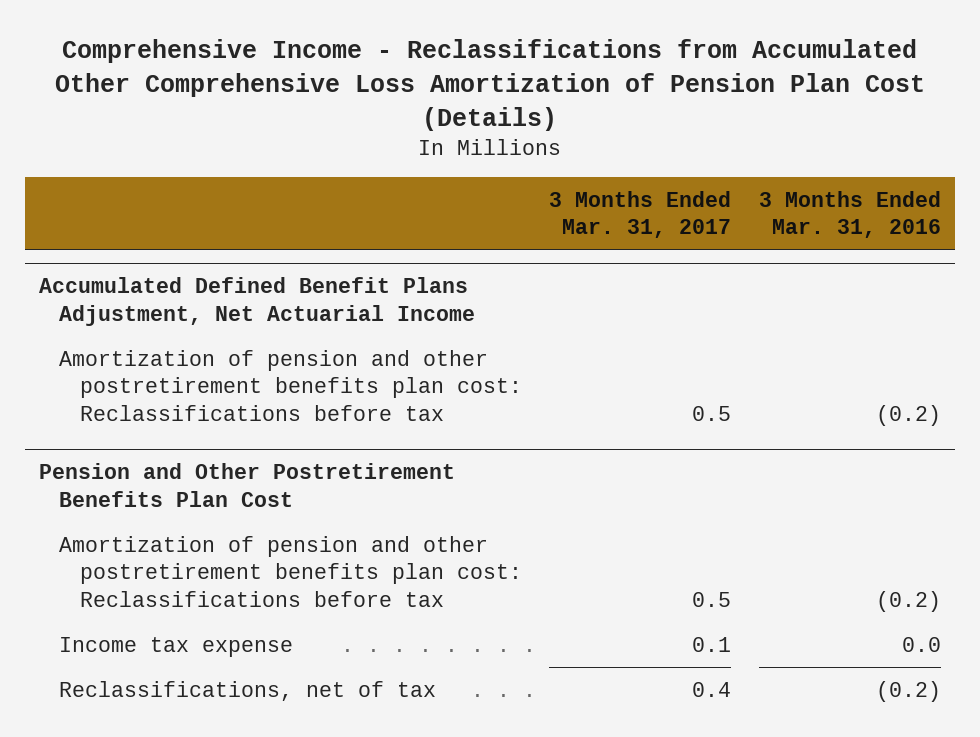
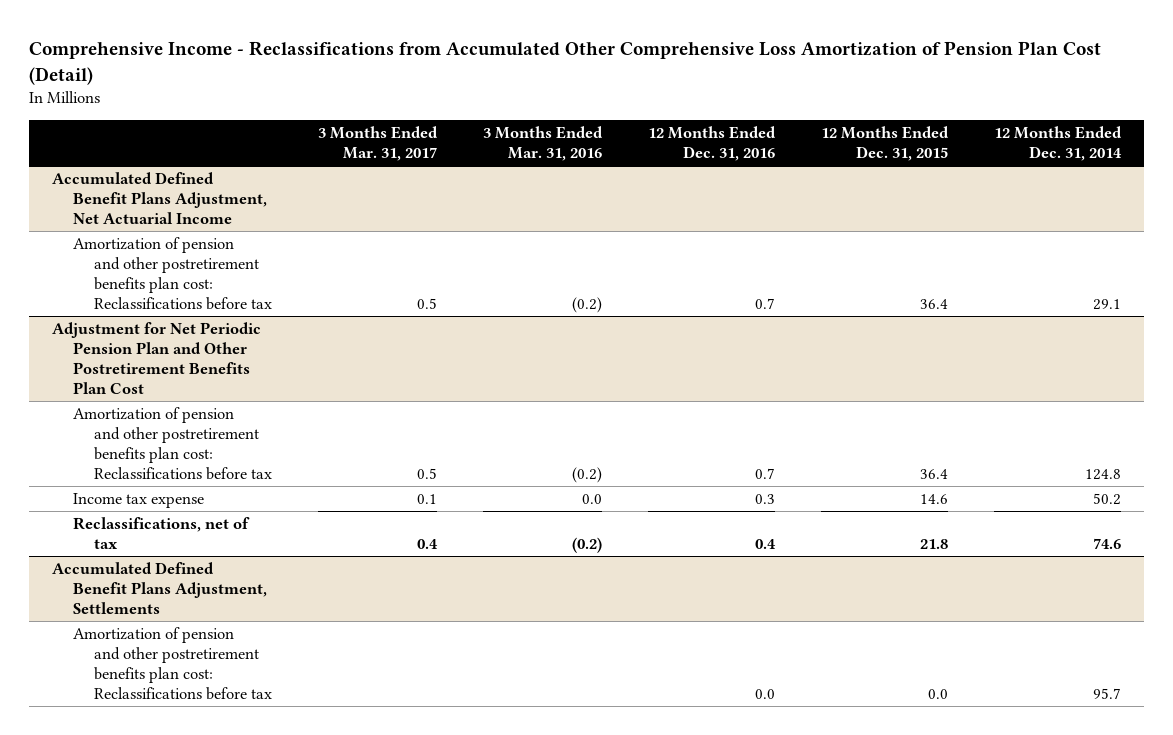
[54,39,925,131] Comprehensive Income - Reclassifications from Accumulated Other Comprehensive Loss Amortization of Pension Plan Cost (Details) -> [28,40,1101,85] Comprehensive Income - Reclassifications from Accumulated Other Comprehensive Loss Amortization of Pension Plan Cost (Detail)
none -> [647,125,776,161] 12 Months Ended Dec. 31, 2016
none -> [820,125,949,161] 12 Months Ended Dec. 31, 2015
none -> [993,125,1122,161] 12 Months Ended Dec. 31, 2014
[38,463,455,507] Pension and Other Postretirement Benefits Plan Cost -> [51,322,261,395] Adjustment for Net Periodic Pension Plan and Other Postretirement Benefits Plan Cost
none -> [51,562,267,615] Accumulated Defined Benefit Plans Adjustment, Settlements
none -> [72,627,272,701] Amortization of pension and other postretirement benefits plan cost: Reclassifications before tax

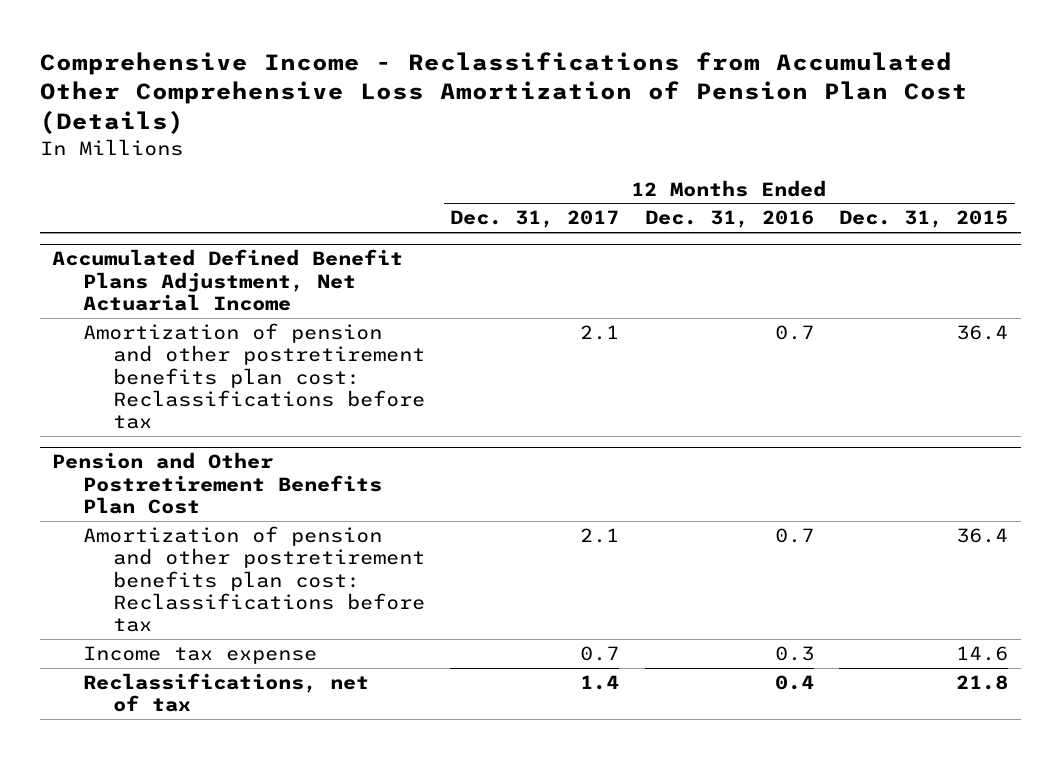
[28,40,1101,85] Comprehensive Income - Reclassifications from Accumulated Other Comprehensive Loss Amortization of Pension Plan Cost (Detail) -> [39,51,968,135] Comprehensive Income - Reclassifications from Accumulated Other Comprehensive Loss Amortization of Pension Plan Cost (Details)
[317,125,438,161] 3 Months Ended Mar. 31, 2017 -> none
[482,125,603,161] 3 Months Ended Mar. 31, 2016 -> none
[993,125,1122,161] 12 Months Ended Dec. 31, 2014 -> none
none -> [450,210,620,229] Dec. 31, 2017
[51,322,261,395] Adjustment for Net Periodic Pension Plan and Other Postretirement Benefits Plan Cost -> [52,452,382,514] Pension and Other Postretirement Benefits Plan Cost
[51,562,267,615] Accumulated Defined Benefit Plans Adjustment, Settlements -> none
[72,627,272,701] Amortization of pension and other postretirement benefits plan cost: Reclassifications before tax -> none

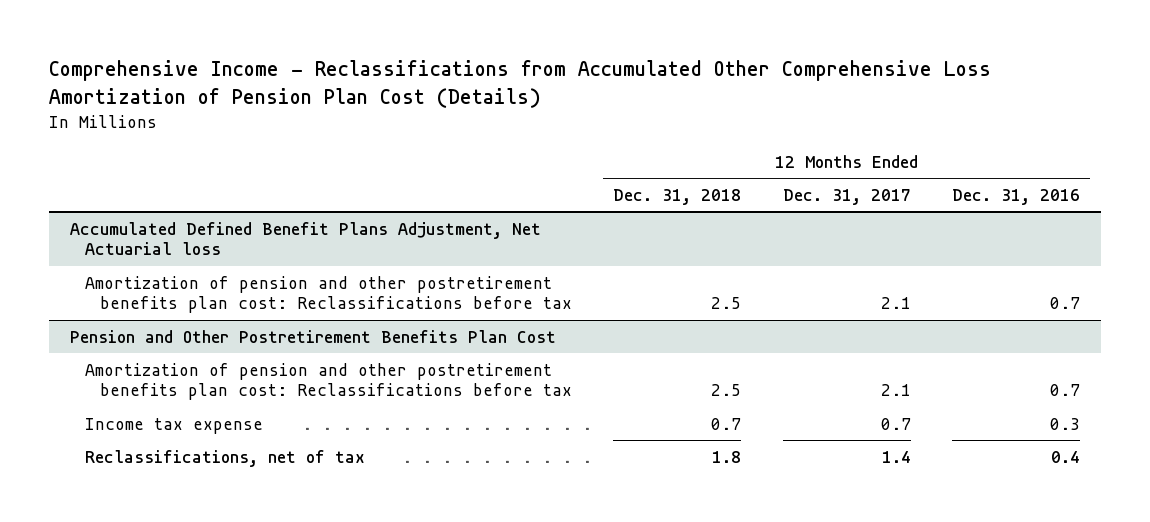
[839,210,1009,229] Dec. 31, 2015 -> none
none -> [613,189,742,206] Dec. 31, 2018
[52,249,404,311] Accumulated Defined Benefit Plans Adjustment, Net Actuarial Income -> [69,221,541,256] Accumulated Defined Benefit Plans Adjustment, Net Actuarial loss

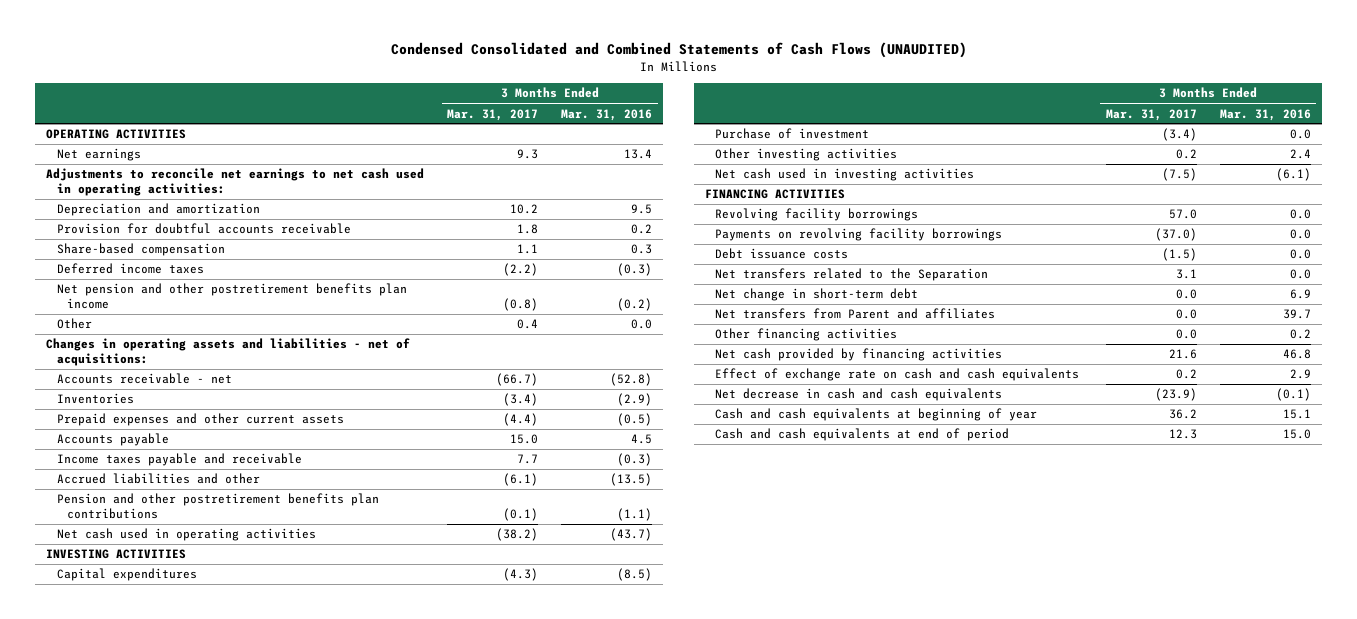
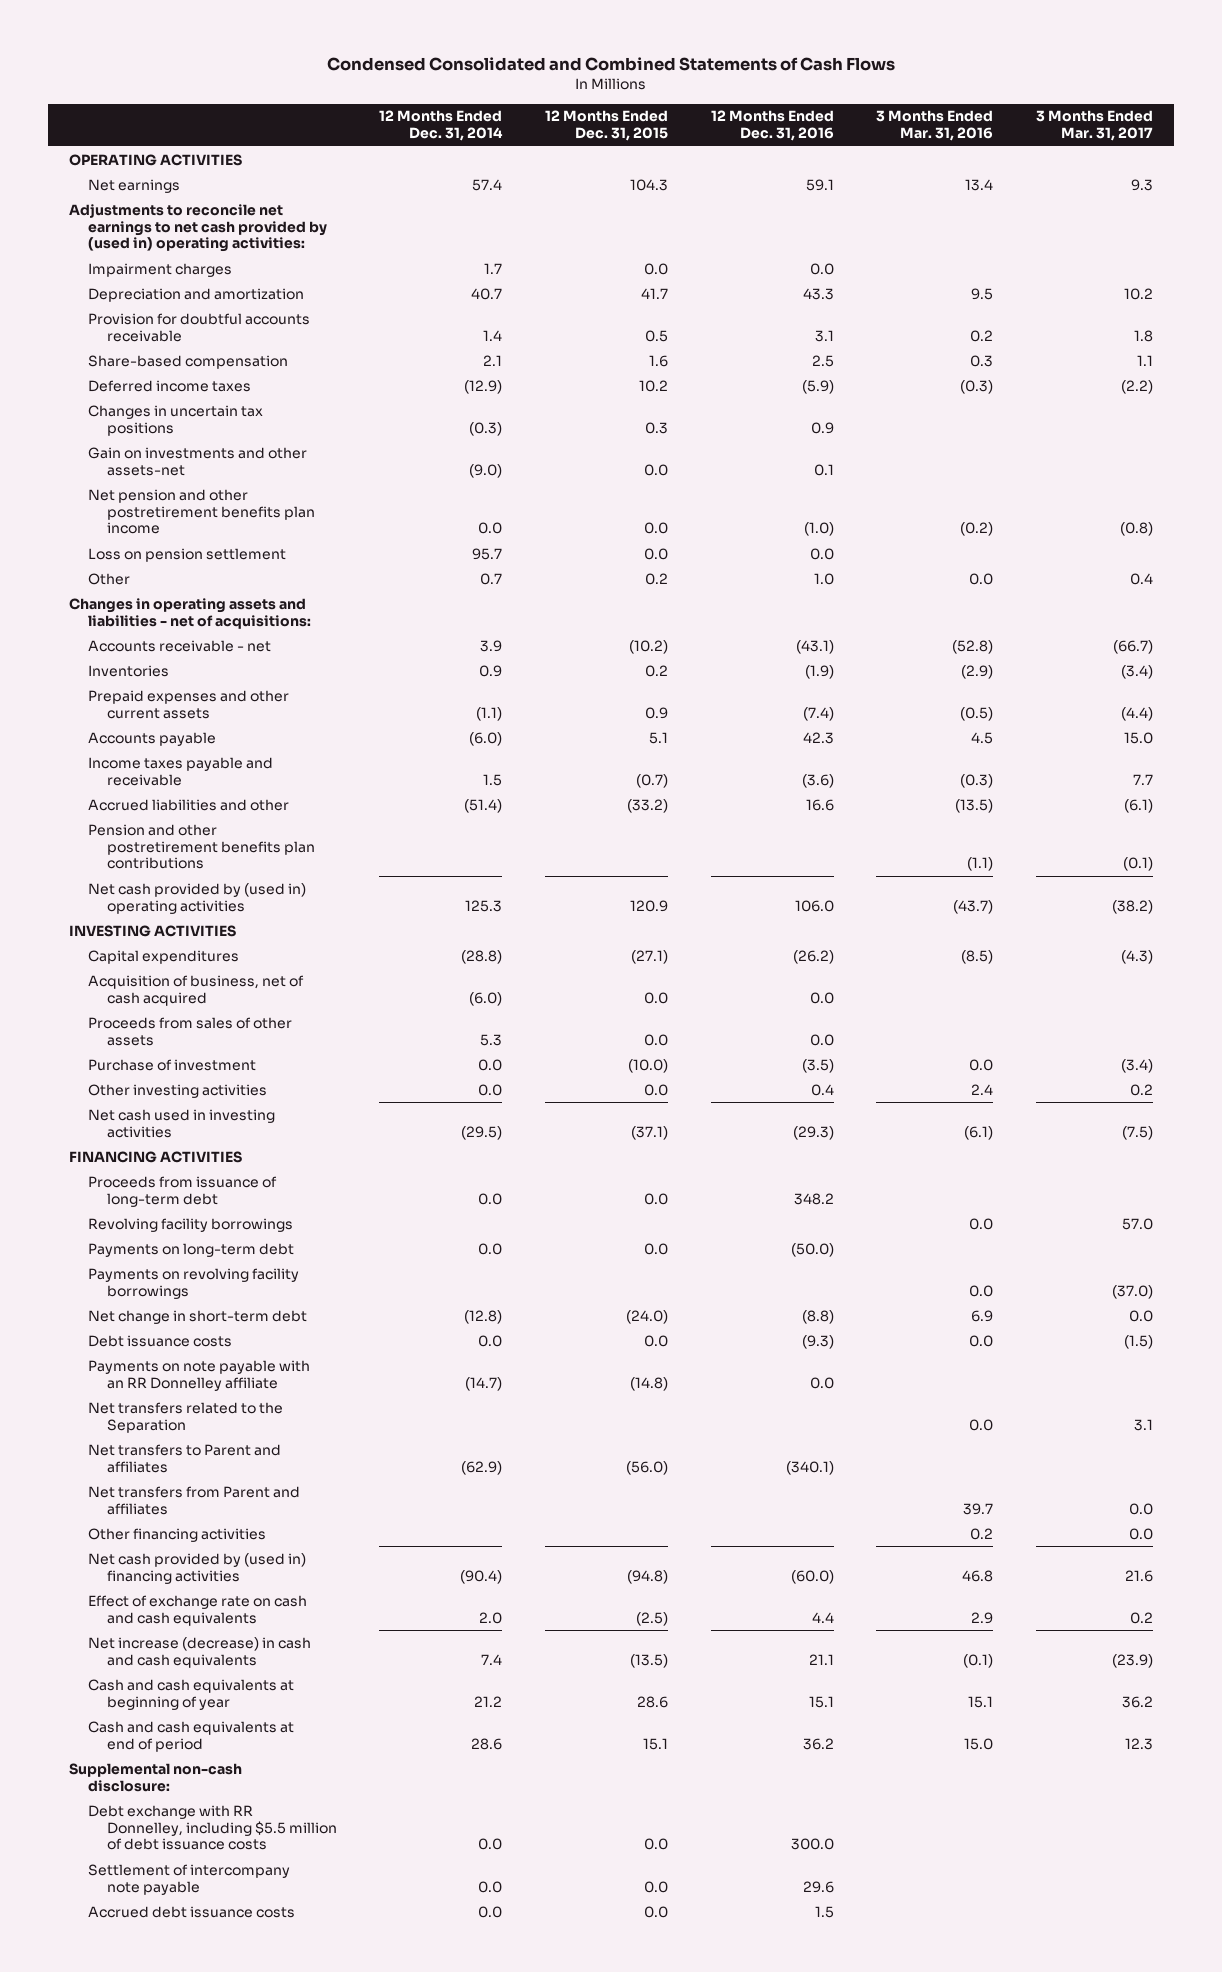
[390,42,967,59] Condensed Consolidated and Combined Statements of Cash Flows (UNAUDITED) -> [327,57,896,72] Condensed Consolidated and Combined Statements of Cash Flows
none -> [379,110,504,142] 12 Months Ended Dec. 31, 2014
none -> [545,110,669,142] 12 Months Ended Dec. 31, 2015
none -> [710,110,834,142] 12 Months Ended Dec. 31, 2016
[46,168,425,197] Adjustments to reconcile net earnings to net cash used in operating activities: -> [69,203,328,253] Adjustments to reconcile net earnings to net cash provided by (used in) operating activities:
none -> [88,262,233,277] Impairment charges
none -> [88,404,264,436] Changes in uncertain tax positions
none -> [88,446,308,476] Gain on investments and other assets-net
none -> [88,547,287,562] Loss on pension settlement
[56,528,316,542] Net cash used in operating activities -> [88,882,307,914] Net cash provided by (used in) operating activities
none -> [88,974,305,1006] Acquisition of business, net of cash acquired
none -> [88,1016,293,1046] Proceeds from sales of other assets
none -> [88,1175,278,1207] Proceeds from issuance of long-term debt
none -> [88,1242,295,1257] Payments on long-term debt
[715,288,919,302] Net change in short-term debt -> [88,1309,308,1324] Net change in short-term debt
none -> [88,1359,311,1391] Payments on note payable with an RR Donnelley affiliate
none -> [88,1443,282,1473] Net transfers to Parent and affiliates
[715,348,1003,362] Net cash provided by financing activities -> [88,1552,307,1584] Net cash provided by (used in) financing activities
[715,388,1003,402] Net decrease in cash and cash equivalents -> [88,1636,312,1668] Net increase (decrease) in cash and cash equivalents
none -> [69,1762,243,1792] Supplemental non-cash disclosure:
none -> [88,1804,337,1851] Debt exchange with RR Donnelley, including $5.5 million of debt issuance costs
none -> [88,1863,291,1895] Settlement of intercompany note payable
none -> [88,1905,296,1918] Accrued debt issuance costs

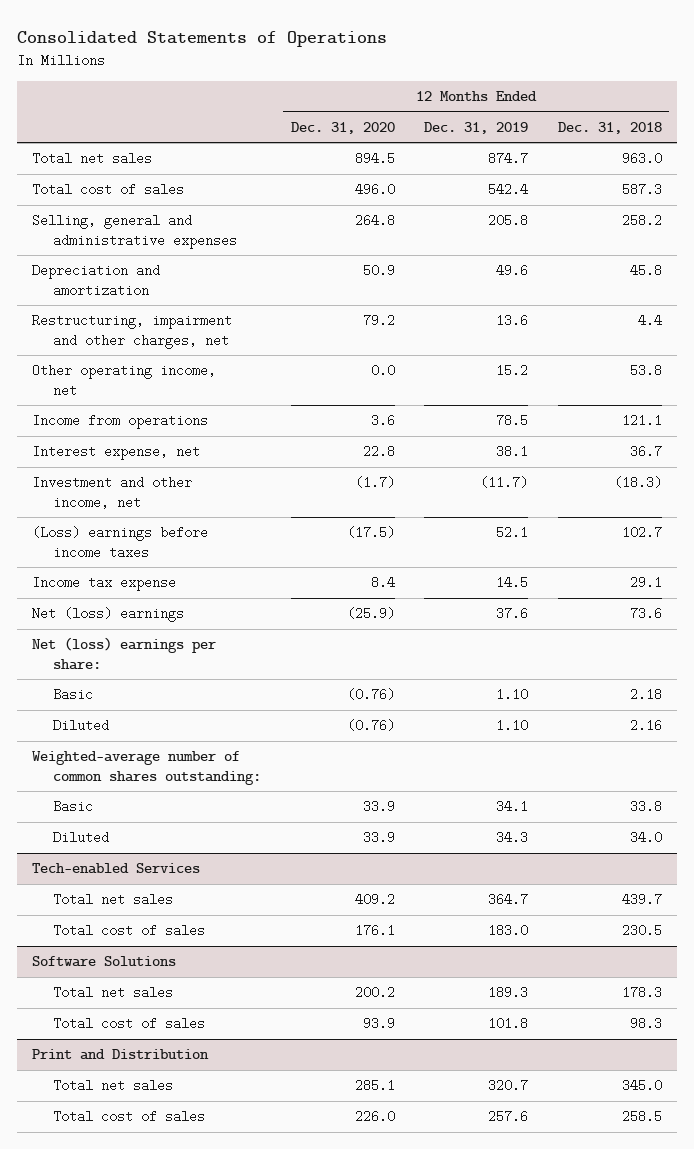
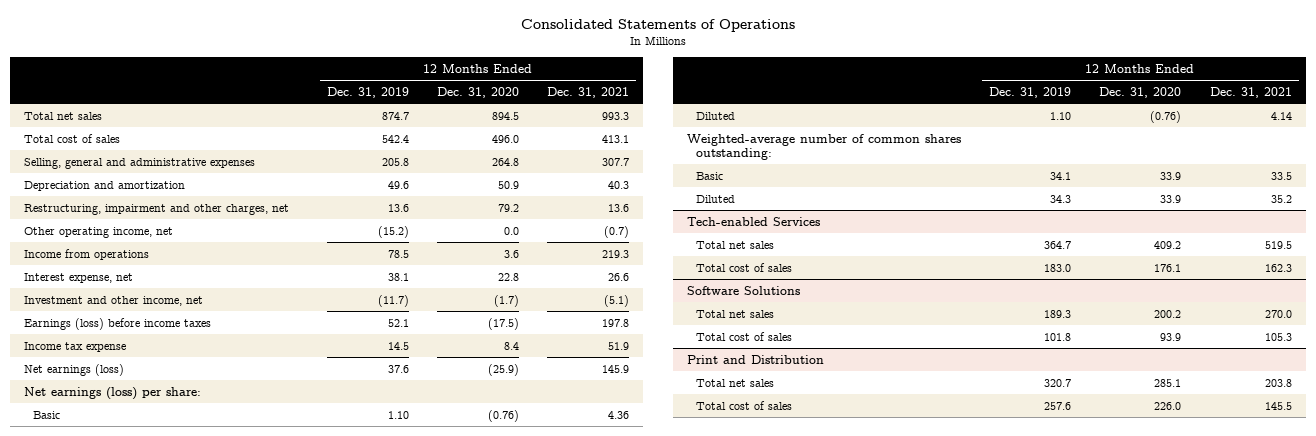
[557,121,662,134] Dec. 31, 2018 -> none
none -> [546,86,629,98] Dec. 31, 2021
[496,364,529,378] 15.2 -> [377,225,409,238] (15.2)
[32,526,209,560] (Loss) earnings before income taxes -> [24,317,212,330] Earnings (loss) before income taxes
[32,607,185,623] Net (loss) earnings -> [24,363,125,376] Net earnings (loss)
[32,637,217,671] Net (loss) earnings per share: -> [24,386,202,400] Net earnings (loss) per share:

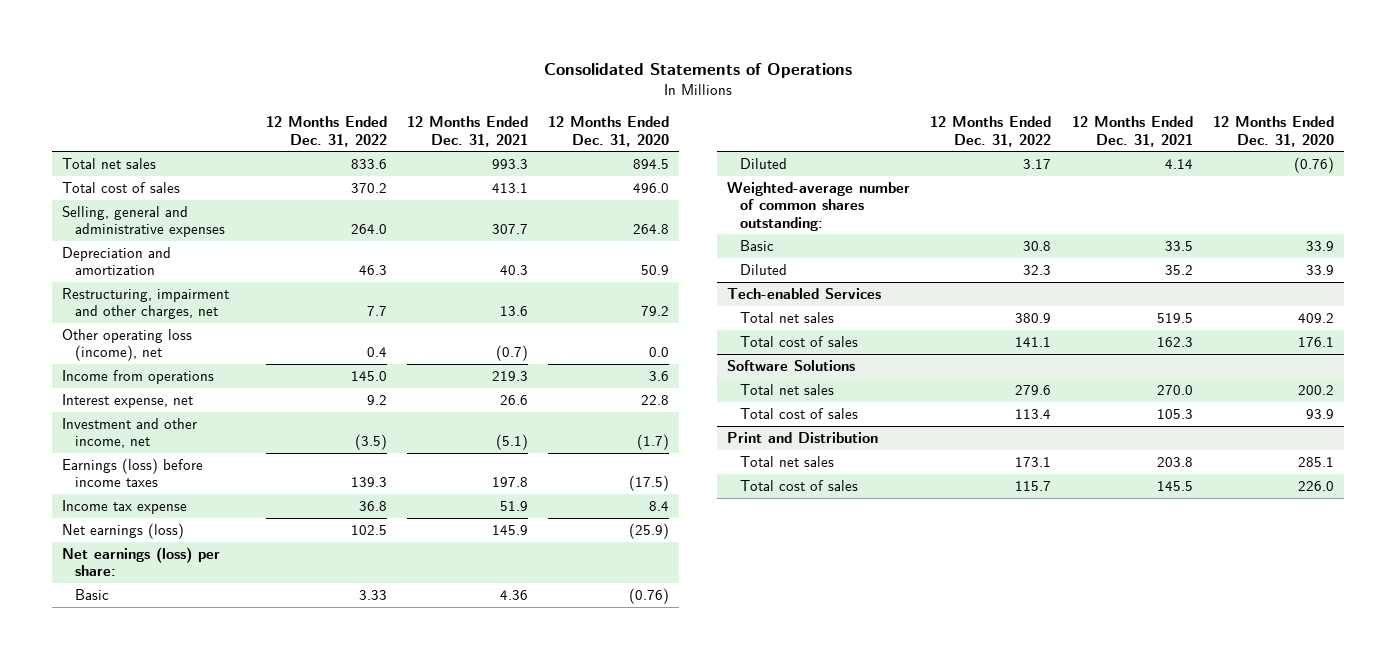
[326,86,409,98] Dec. 31, 2019 -> none
none -> [265,116,387,147] 12 Months Ended Dec. 31, 2022
[24,226,174,238] Other operating income, net -> [62,328,193,362] Other operating loss (income), net

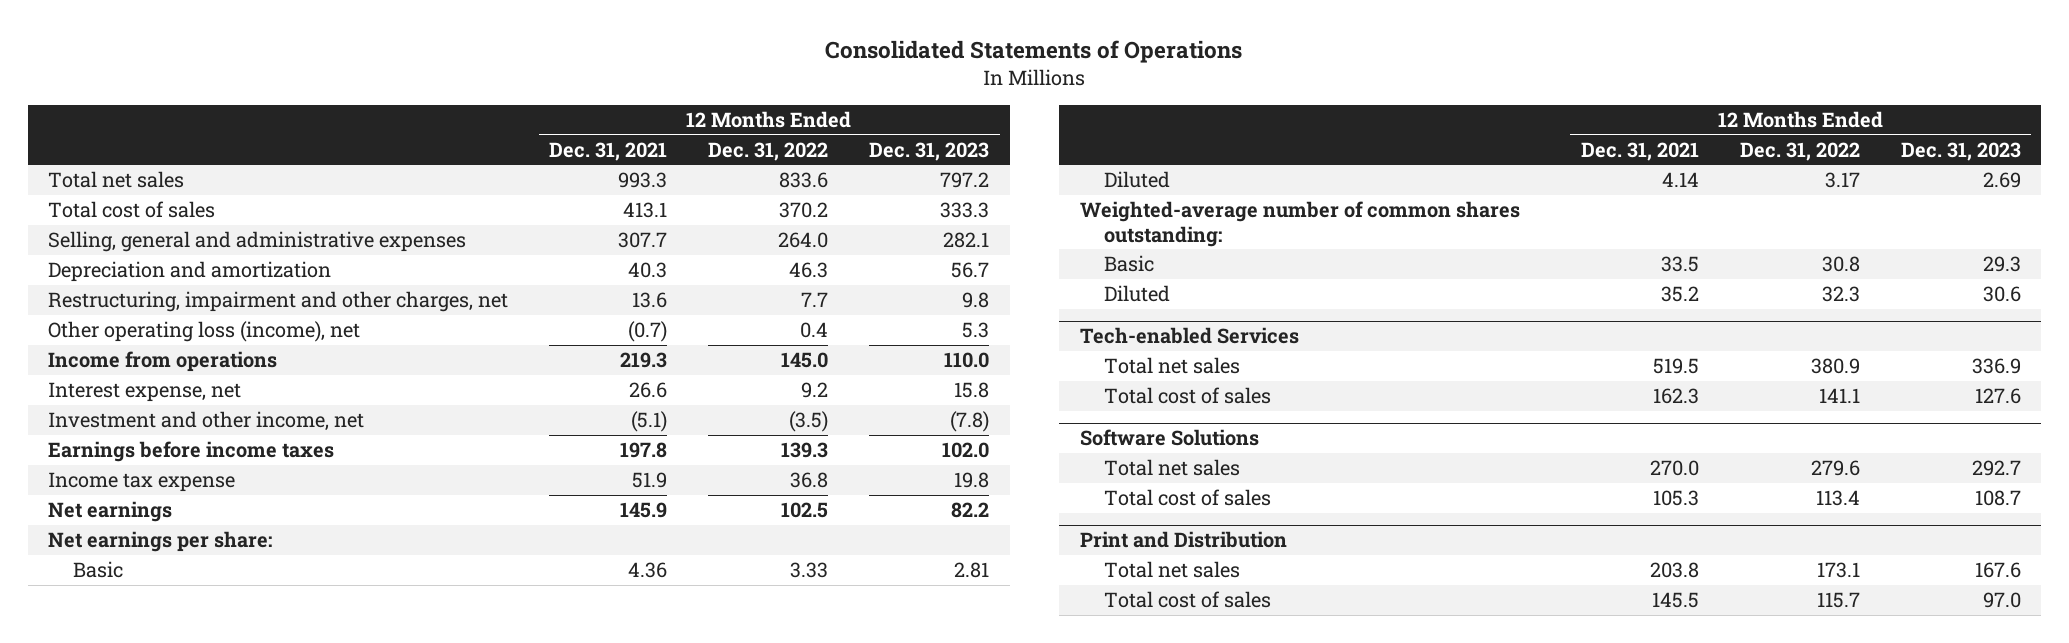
[548,116,670,147] 12 Months Ended Dec. 31, 2020 -> none
none -> [869,141,990,161] Dec. 31, 2023
[62,457,204,488] Earnings (loss) before income taxes -> [48,440,335,462] Earnings before income taxes
[62,522,185,539] Net earnings (loss) -> [48,500,173,522] Net earnings
[62,546,221,577] Net earnings (loss) per share: -> [48,530,273,552] Net earnings per share:

